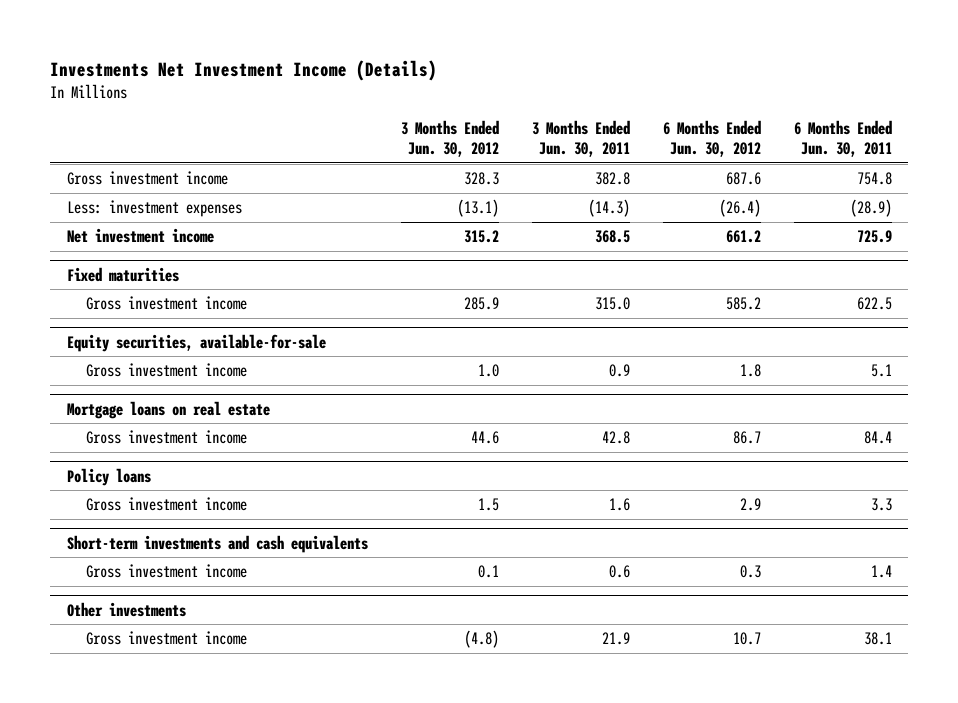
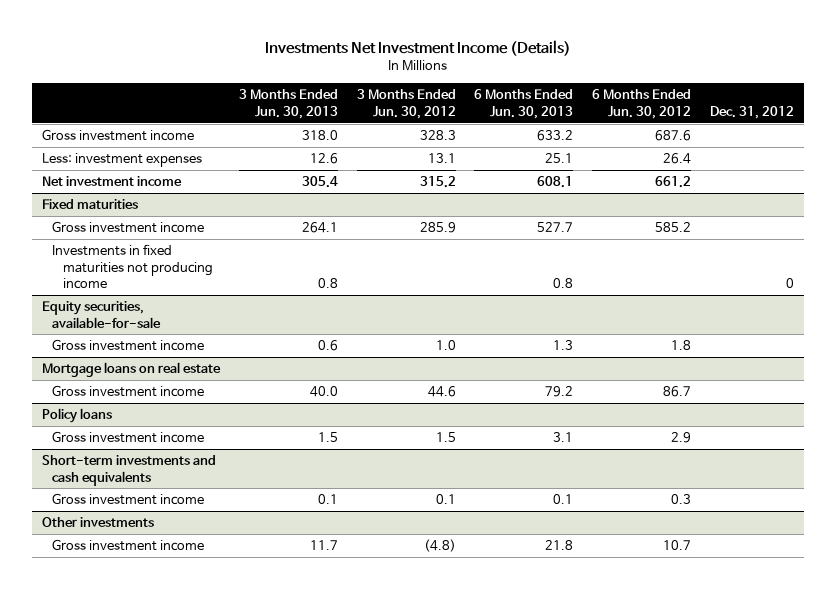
[531,120,630,158] 3 Months Ended Jun. 30, 2011 -> none
[793,120,892,158] 6 Months Ended Jun. 30, 2011 -> none
none -> [238,89,338,120] 3 Months Ended Jun. 30, 2013
none -> [474,89,574,120] 6 Months Ended Jun. 30, 2013
none -> [710,106,795,120] Dec. 31, 2012
[456,199,499,218] (13.1) -> [427,152,456,163] 13.1
[718,199,761,218] (26.4) -> [663,152,692,164] 26.4
none -> [52,243,213,290] Investments in fixed maturities not producing income

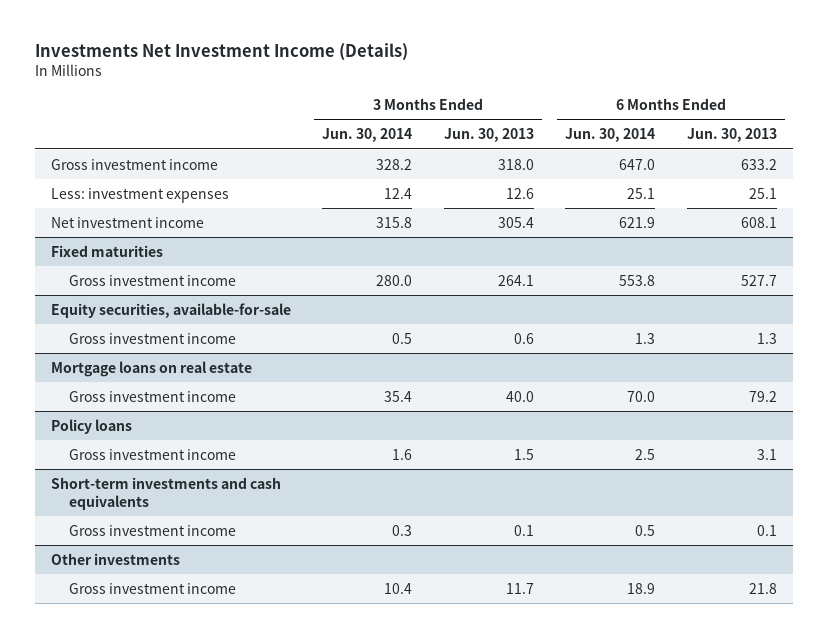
[356,89,456,120] 3 Months Ended Jun. 30, 2012 -> none
[592,89,692,120] 6 Months Ended Jun. 30, 2012 -> none
[710,106,795,120] Dec. 31, 2012 -> none
none -> [322,128,413,143] Jun. 30, 2014
none -> [565,128,656,143] Jun. 30, 2014
[52,243,213,290] Investments in fixed maturities not producing income -> none

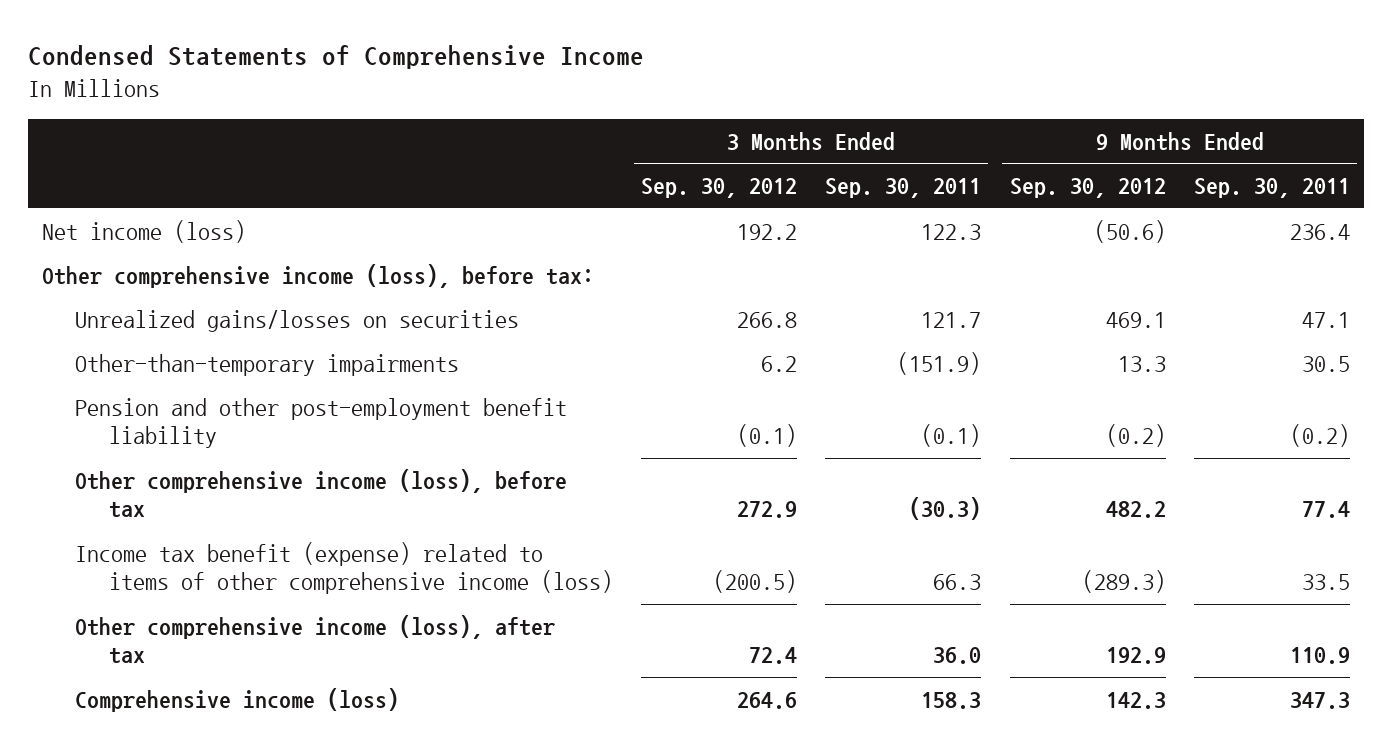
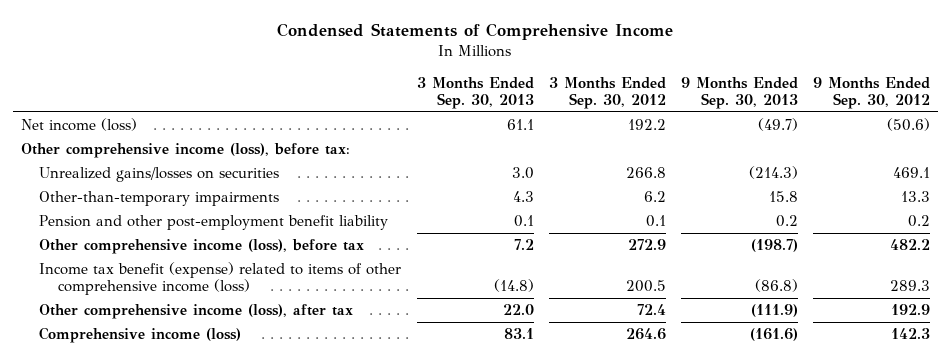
[825,178,982,199] Sep. 30, 2011 -> none
[1193,178,1350,199] Sep. 30, 2011 -> none
none -> [416,76,534,109] 3 Months Ended Sep. 30, 2013
none -> [680,76,798,109] 9 Months Ended Sep. 30, 2013
[736,424,797,448] (0.1) -> [645,214,666,227] 0.1
[1105,424,1166,448] (0.2) -> [908,214,931,227] 0.2
[712,570,797,594] (200.5) -> [625,280,666,293] 200.5
[1081,570,1166,594] (289.3) -> [890,280,931,292] 289.3

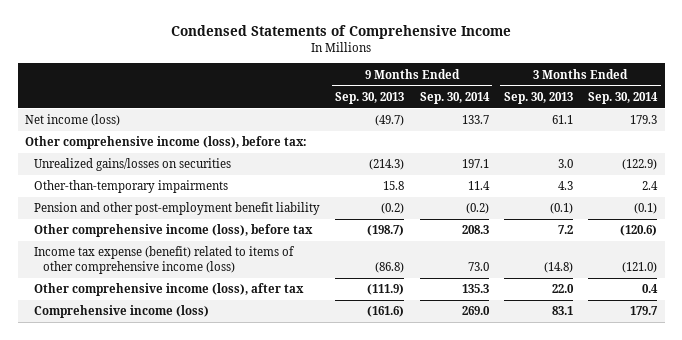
[548,76,666,109] 3 Months Ended Sep. 30, 2012 -> none
[813,76,931,109] 9 Months Ended Sep. 30, 2012 -> none
none -> [419,91,490,104] Sep. 30, 2014
none -> [588,91,659,104] Sep. 30, 2014
[513,214,534,227] 0.1 -> [549,203,573,215] (0.1)
[775,214,798,227] 0.2 -> [381,203,405,215] (0.2)
[39,261,402,296] Income tax benefit (expense) related to items of other comprehensive income (loss) -> [34,246,296,274] Income tax expense (benefit) related to items of other comprehensive income (loss)

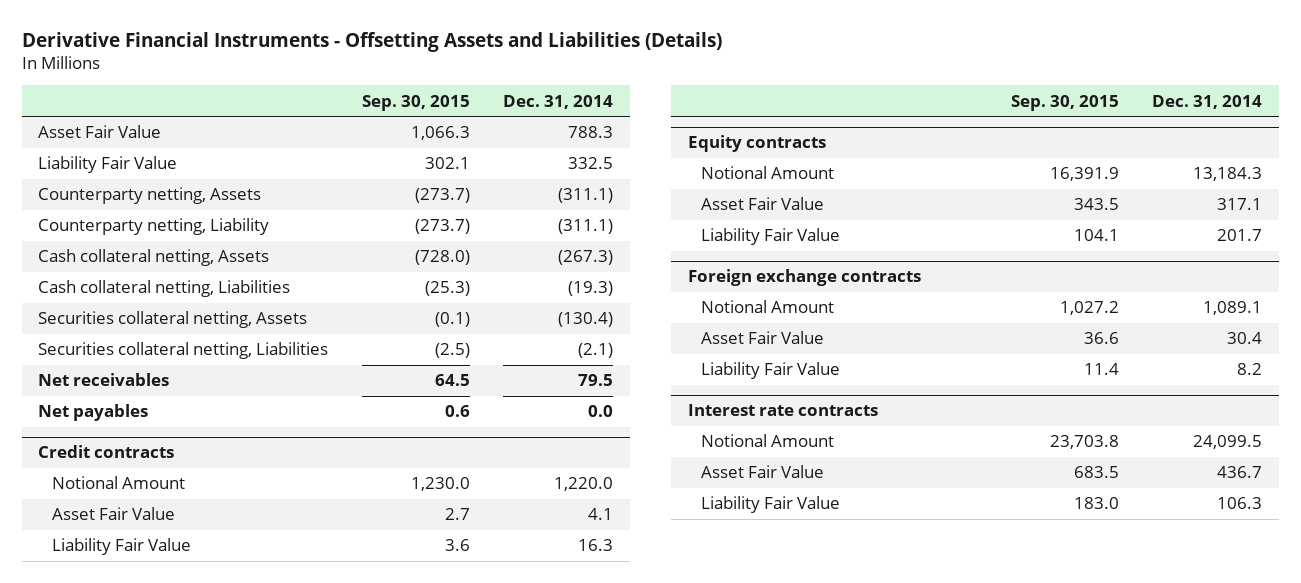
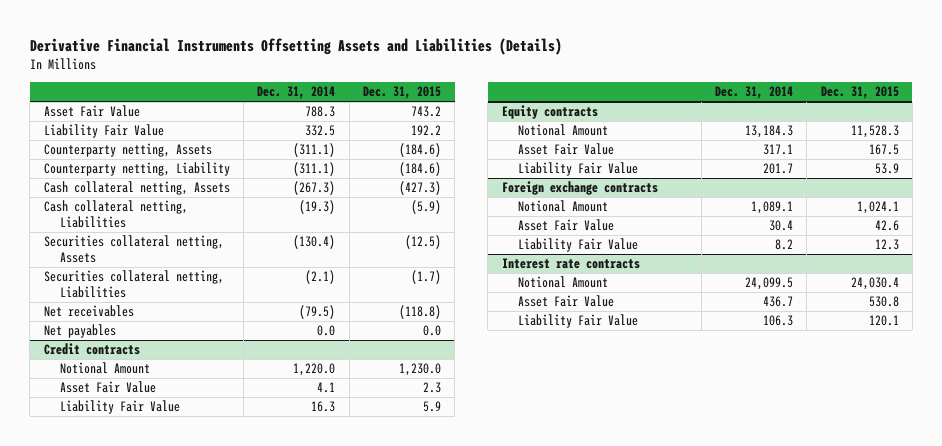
[21,32,722,53] Derivative Financial Instruments - Offsetting Assets and Liabilities (Details) -> [29,37,562,55] Derivative Financial Instruments Offsetting Assets and Liabilities (Details)
[361,94,470,111] Sep. 30, 2015 -> none
none -> [362,86,441,100] Dec. 31, 2015
[578,374,614,387] 79.5 -> [299,305,336,320] (79.5)

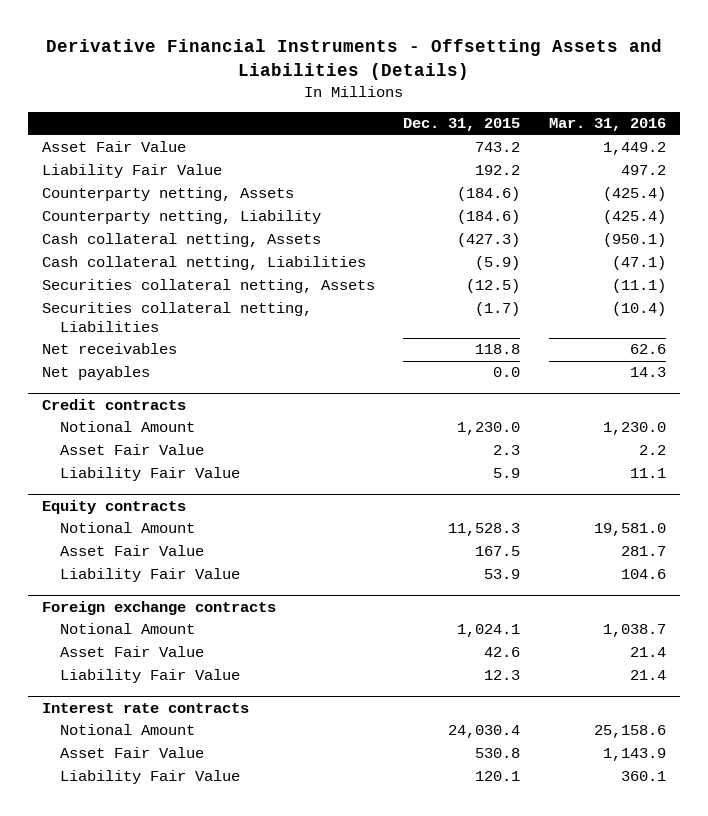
[29,37,562,55] Derivative Financial Instruments Offsetting Assets and Liabilities (Details) -> [45,38,662,80] Derivative Financial Instruments - Offsetting Assets and Liabilities (Details)
[257,86,336,100] Dec. 31, 2014 -> none
none -> [548,118,666,132] Mar. 31, 2016
[398,305,441,320] (118.8) -> [475,344,521,355] 118.8

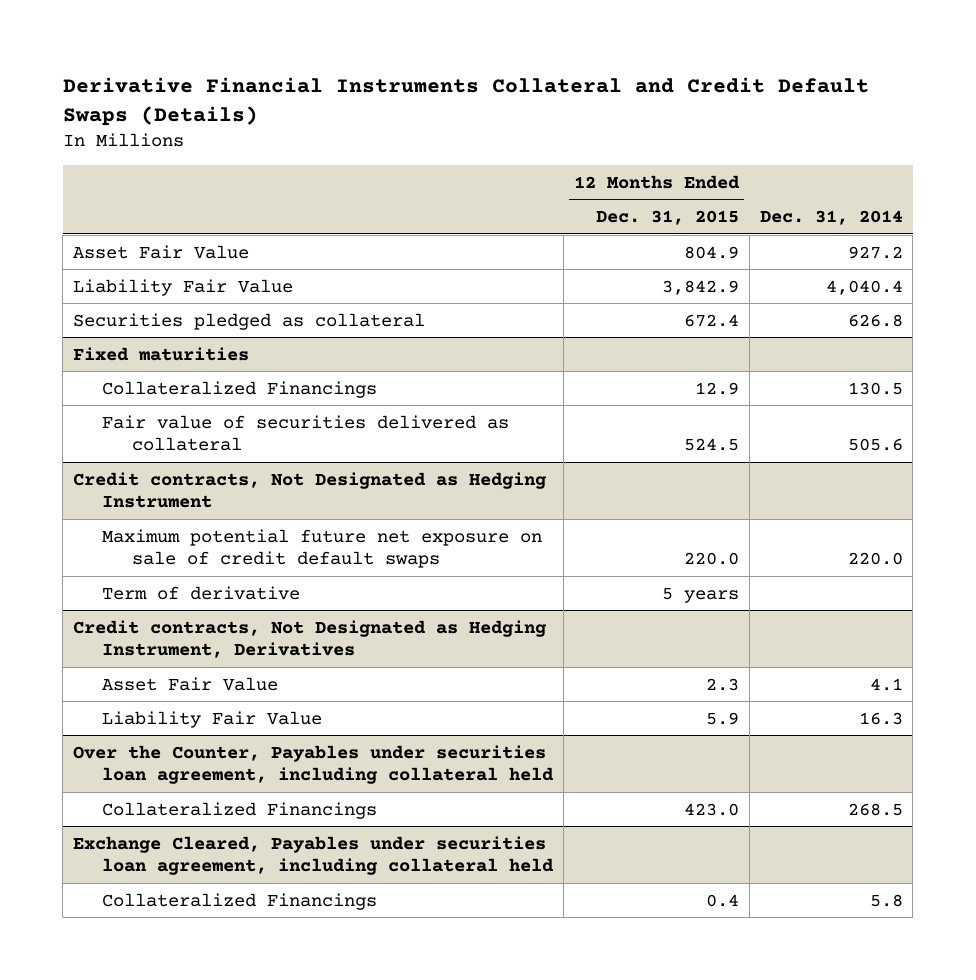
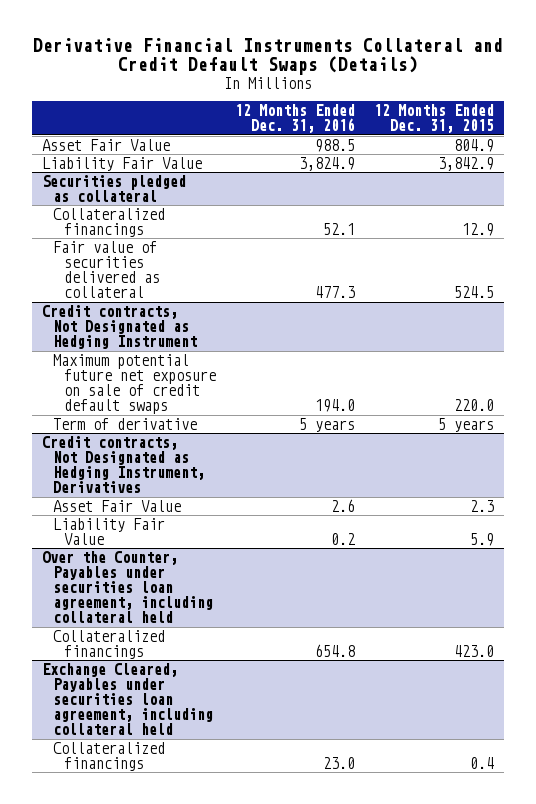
[759,210,903,226] Dec. 31, 2014 -> none
none -> [234,104,355,134] 12 Months Ended Dec. 31, 2016
[72,312,425,330] Securities pledged as collateral -> none
[72,346,249,361] Fixed maturities -> none
none -> [41,175,186,203] Securities pledged as collateral
[102,380,378,398] Collateralized Financings -> [52,208,165,238] Collateralized financings
[102,801,378,819] Collateralized Financings -> [52,630,165,660] Collateralized financings
[102,892,378,910] Collateralized Financings -> [52,742,165,772] Collateralized financings

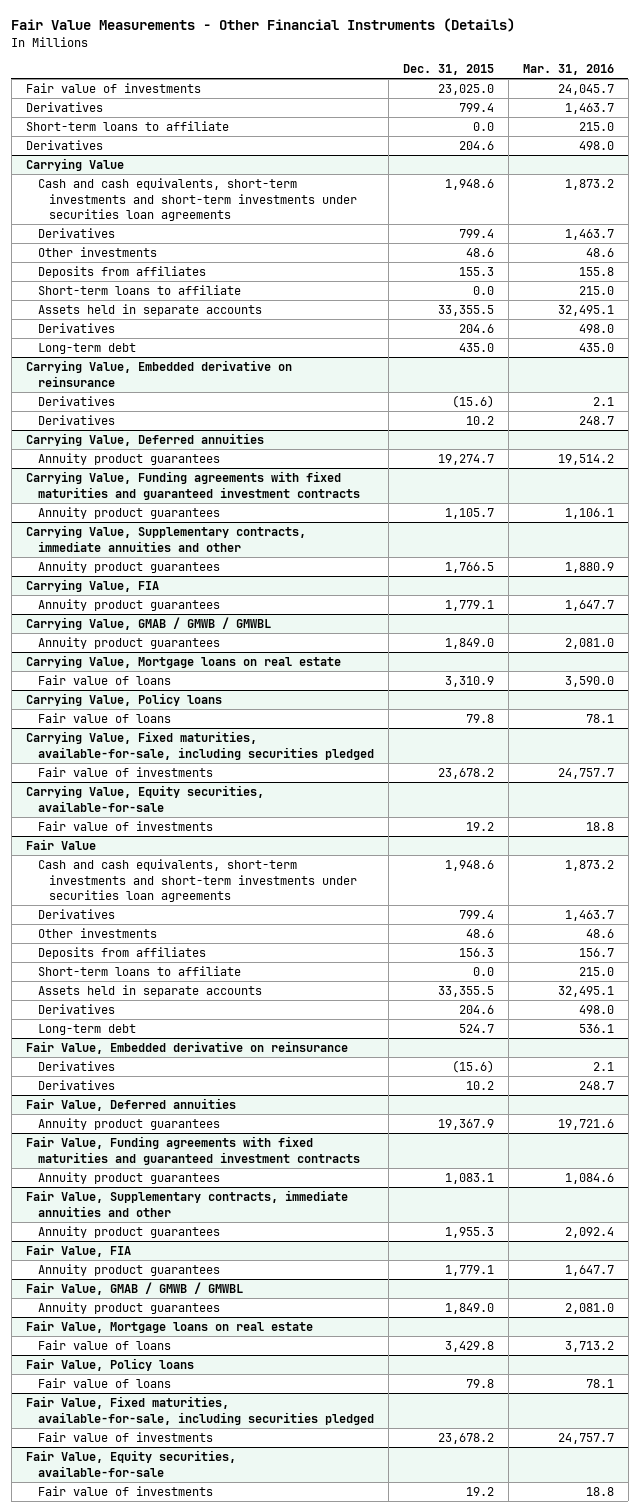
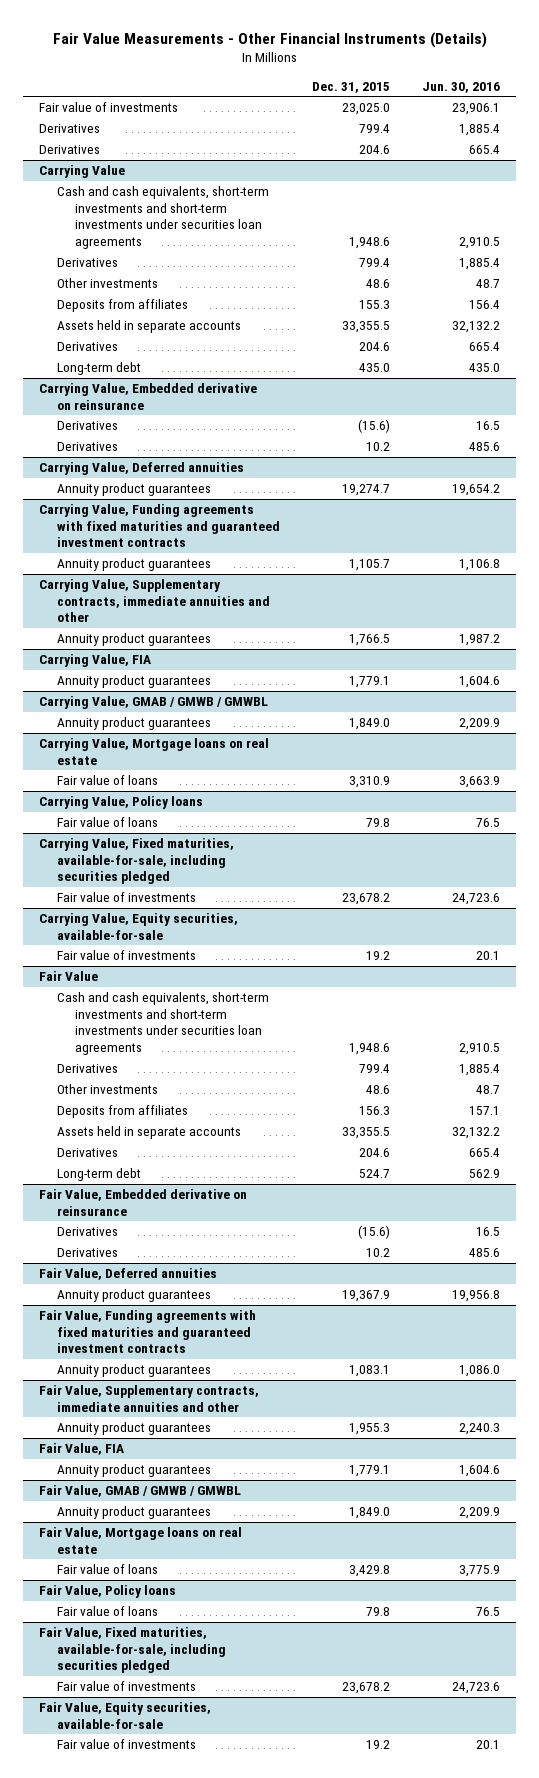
[522,63,614,75] Mar. 31, 2016 -> none
none -> [421,81,500,93] Jun. 30, 2016
[25,121,229,132] Short-term loans to affiliate -> none
[37,285,241,296] Short-term loans to affiliate -> none
[37,966,241,977] Short-term loans to affiliate -> none

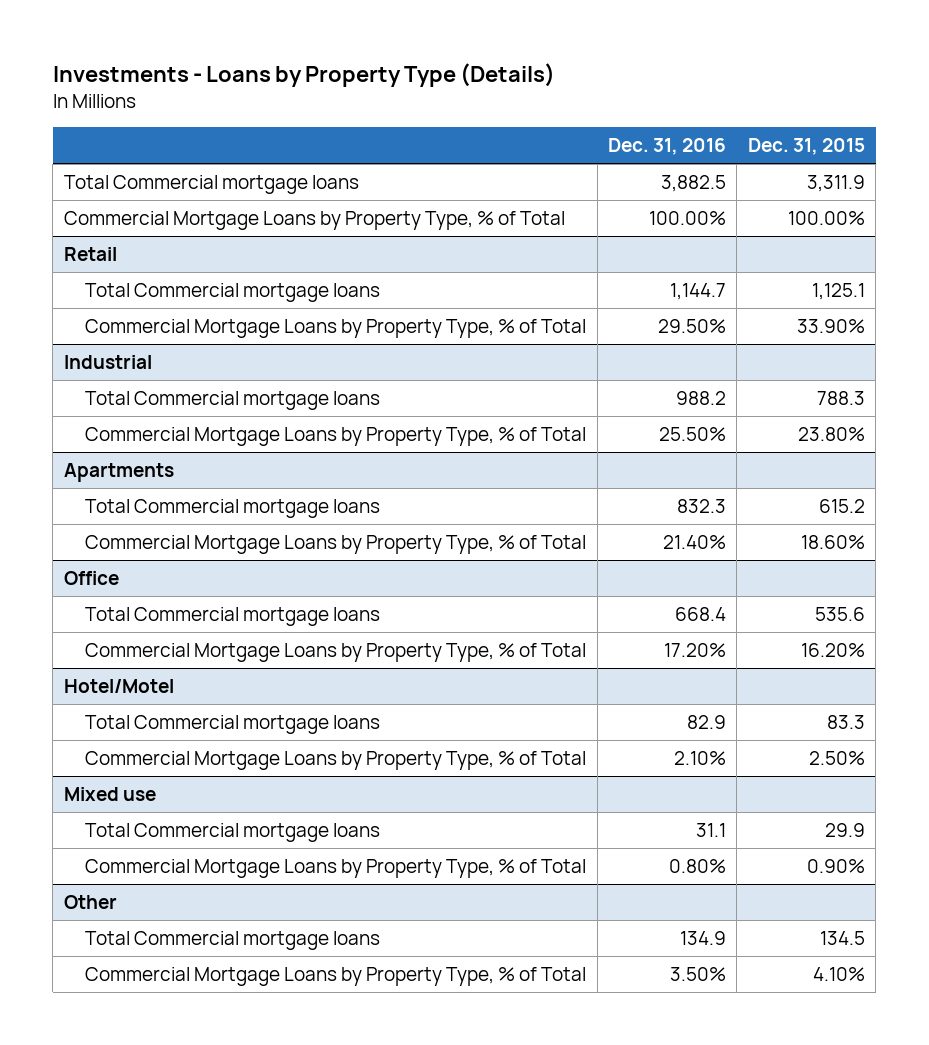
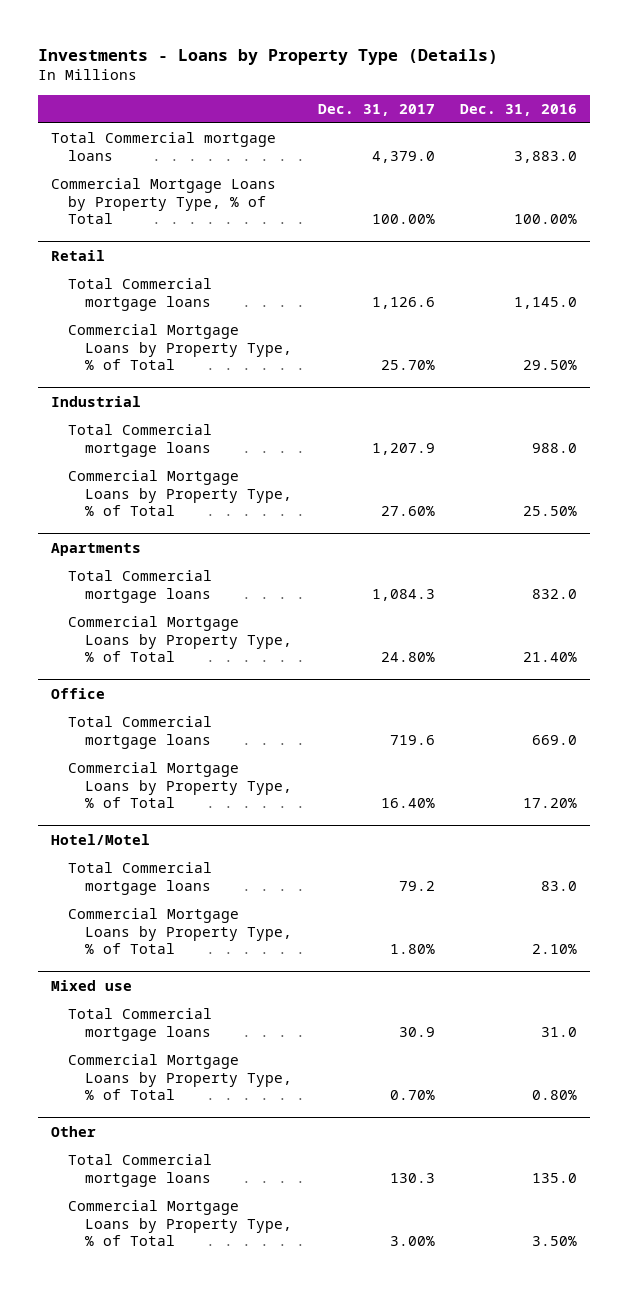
[747,138,865,156] Dec. 31, 2015 -> none
none -> [317,104,435,117] Dec. 31, 2017
[661,175,727,193] 3,882.5 -> [514,150,578,163] 3,883.0
[670,283,727,301] 1,144.7 -> [514,296,578,309] 1,145.0
[676,391,727,406] 988.2 -> [532,442,578,453] 988.0
[677,499,727,514] 832.3 -> [532,588,578,599] 832.0
[675,607,727,622] 668.4 -> [532,734,578,745] 669.0
[687,715,727,730] 82.9 -> [541,880,578,891] 83.0
[696,823,727,838] 31.1 -> [541,1026,578,1037] 31.0
[680,931,727,946] 134.9 -> [532,1172,578,1183] 135.0

